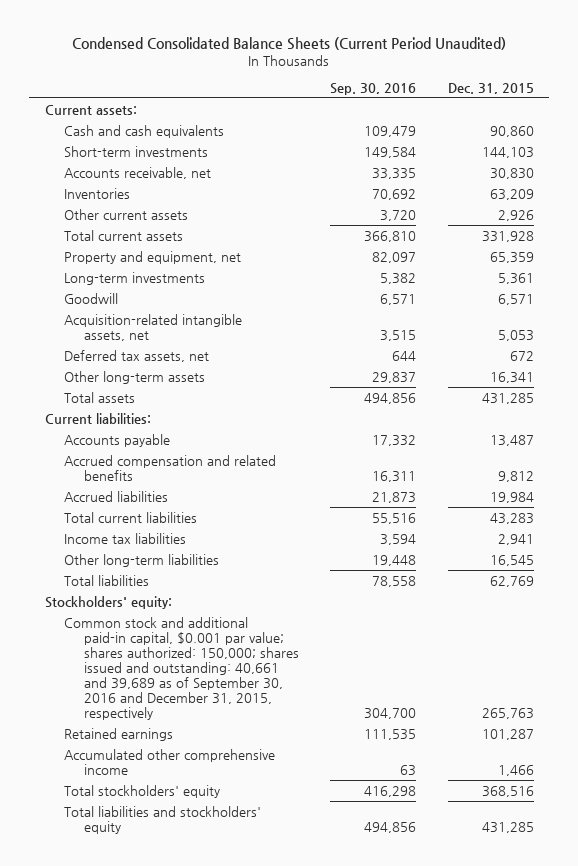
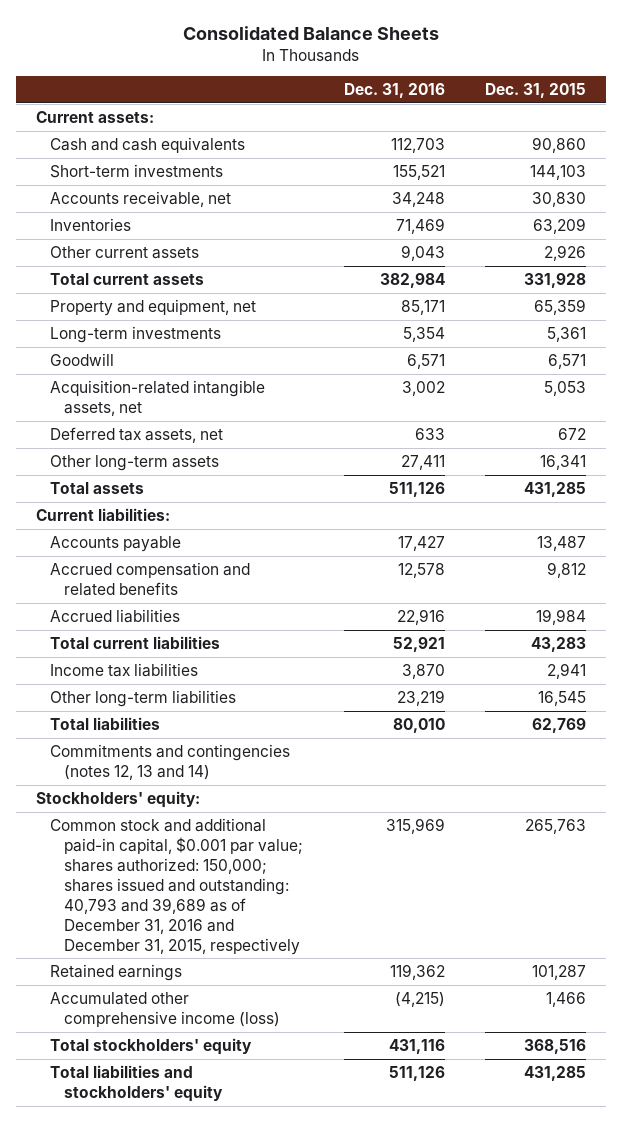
[72,36,507,50] Condensed Consolidated Balance Sheets (Current Period Unaudited) -> [182,26,439,41] Consolidated Balance Sheets
[330,82,417,95] Sep. 30, 2016 -> none
none -> [343,83,445,99] Dec. 31, 2016
none -> [50,743,291,780] Commitments and contingencies (notes 12, 13 and 14)
[64,616,299,721] Common stock and additional paid-in capital, $0.001 par value; shares authorized: 150,000; shares issued and outstanding: 40,661 and 39,689 as of September 30, 2016 and December 31, 2015, respectively -> [50,817,304,955] Common stock and additional paid-in capital, $0.001 par value; shares authorized: 150,000; shares issued and outstanding: 40,793 and 39,689 as of December 31, 2016 and December 31, 2015, respectively
[64,748,276,775] Accumulated other comprehensive income -> [50,991,281,1027] Accumulated other comprehensive income (loss)

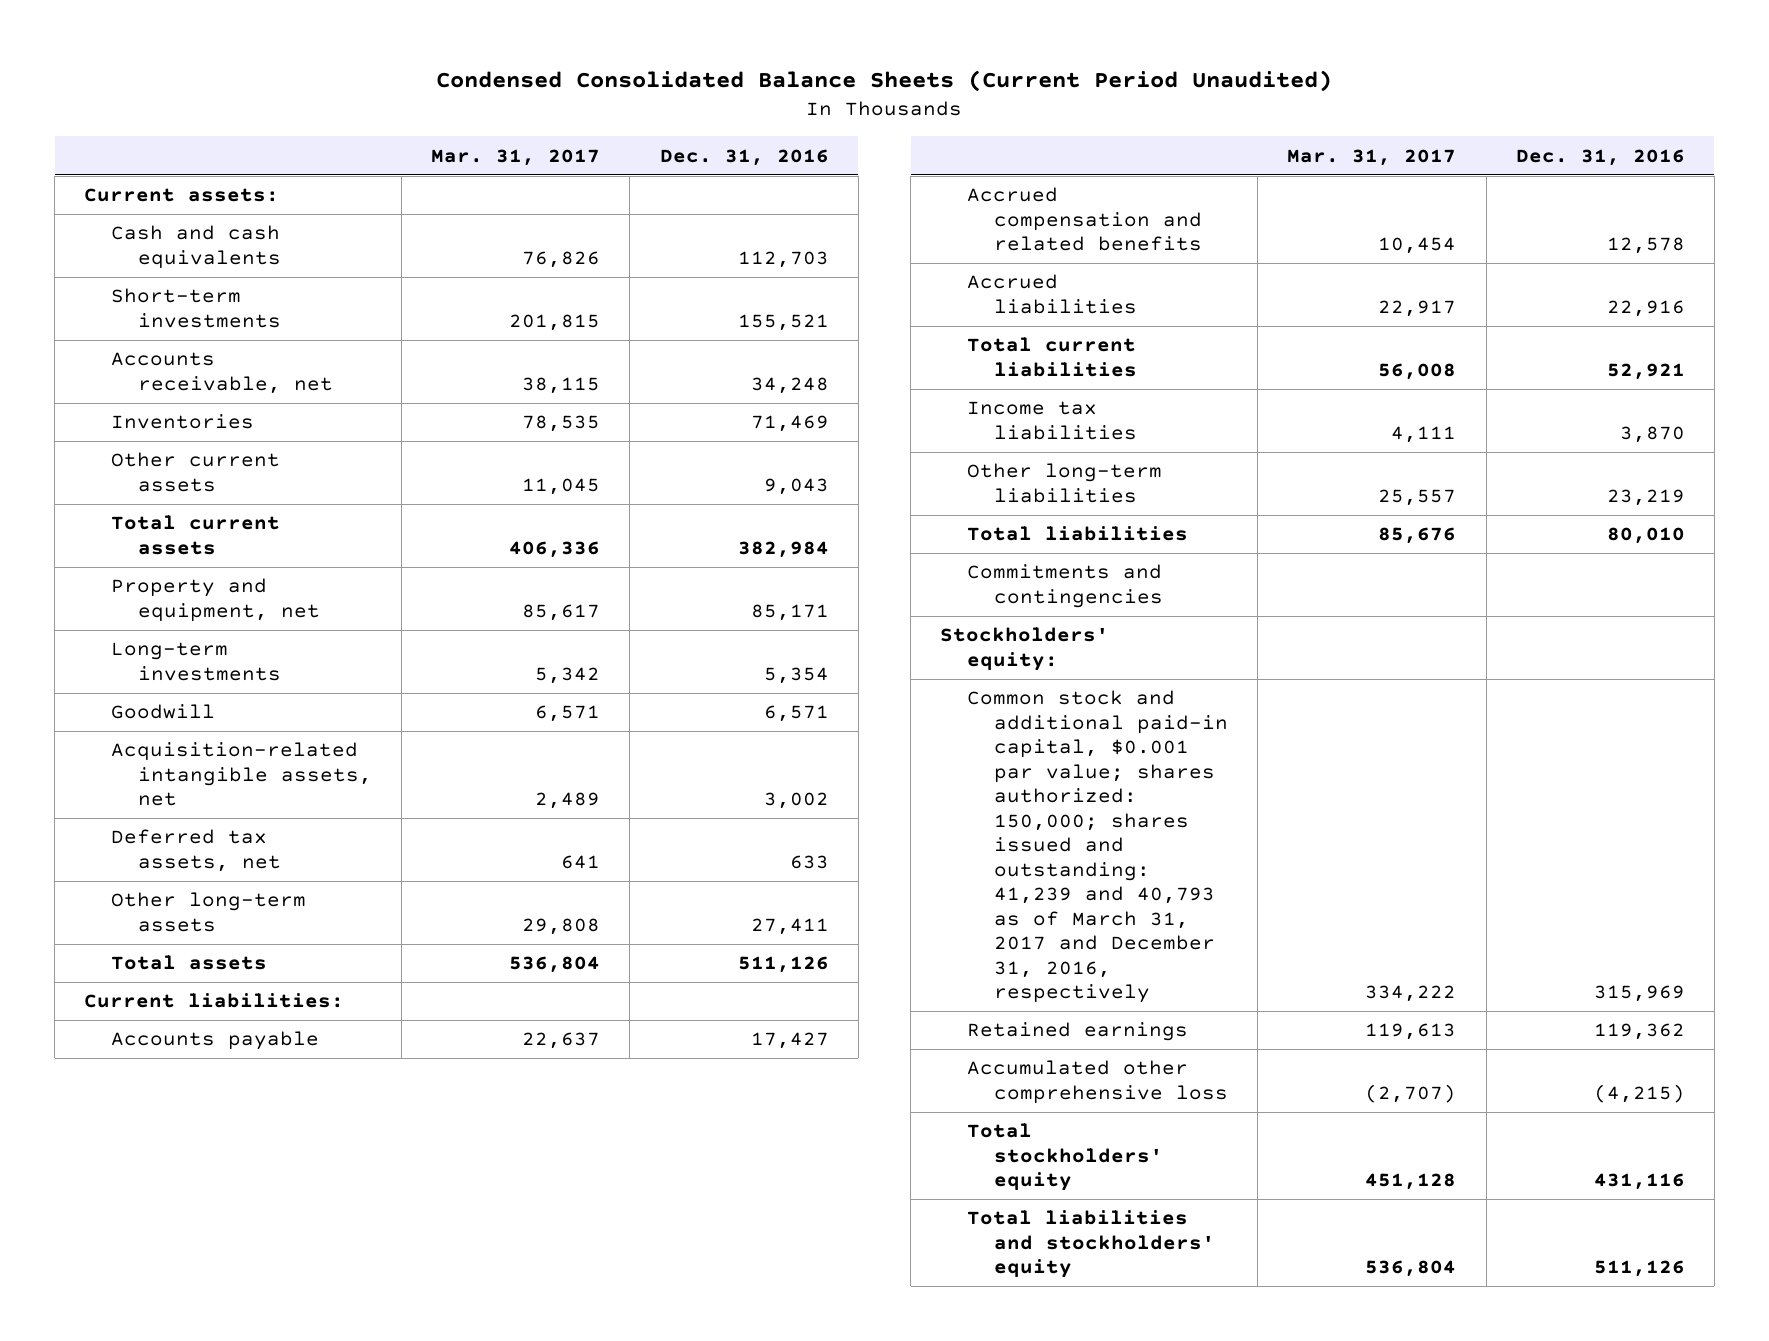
[182,26,439,41] Consolidated Balance Sheets -> [436,70,1333,93] Condensed Consolidated Balance Sheets (Current Period Unaudited)
[484,83,586,99] Dec. 31, 2015 -> none
none -> [431,148,601,166] Mar. 31, 2017
[50,743,291,780] Commitments and contingencies (notes 12, 13 and 14) -> [967,564,1163,608] Commitments and contingencies
[50,817,304,955] Common stock and additional paid-in capital, $0.001 par value; shares authorized: 150,000; shares issued and outstanding: 40,793 and 39,689 as of December 31, 2016 and December 31, 2015, respectively -> [967,690,1228,1004] Common stock and additional paid-in capital, $0.001 par value; shares authorized: 150,000; shares issued and outstanding: 41,239 and 40,793 as of March 31, 2017 and December 31, 2016, respectively
[50,991,281,1027] Accumulated other comprehensive income (loss) -> [967,1060,1228,1104] Accumulated other comprehensive loss

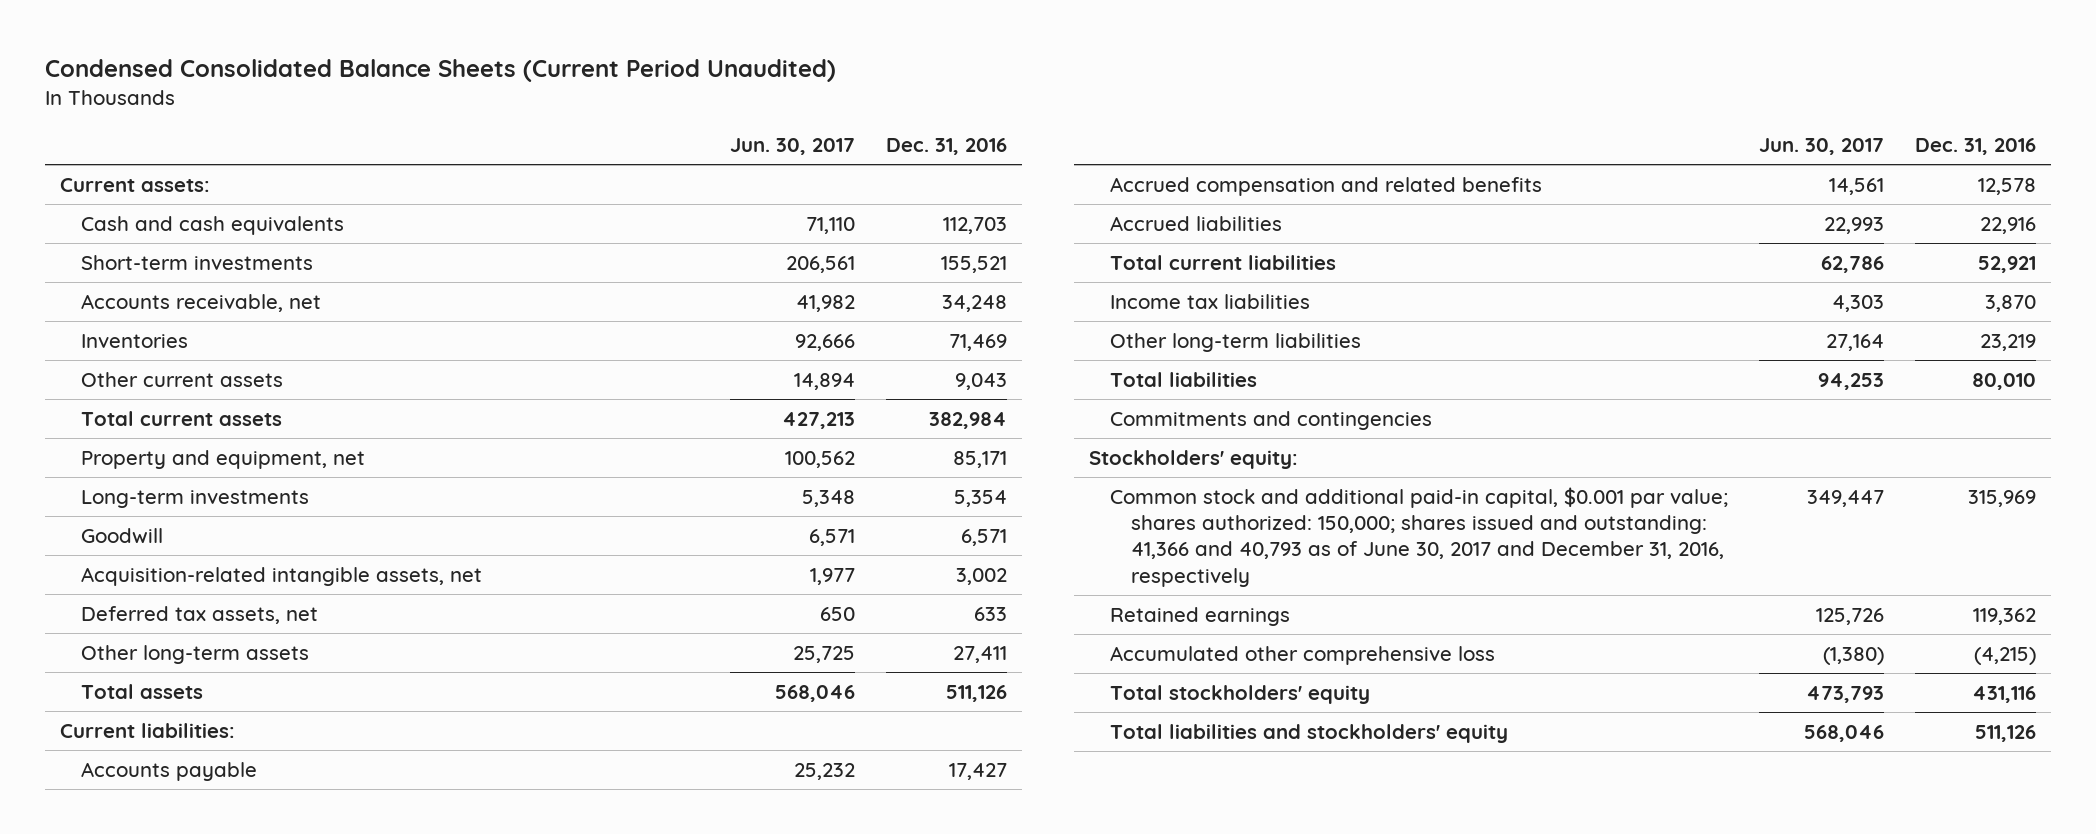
[431,148,601,166] Mar. 31, 2017 -> none
none -> [729,138,855,156] Jun. 30, 2017
[967,690,1228,1004] Common stock and additional paid-in capital, $0.001 par value; shares authorized: 150,000; shares issued and outstanding: 41,239 and 40,793 as of March 31, 2017 and December 31, 2016, respectively -> [1109,486,1728,587] Common stock and additional paid-in capital, $0.001 par value; shares authorized: 150,000; shares issued and outstanding: 41,366 and 40,793 as of June 30, 2017 and December 31, 2016, respectively

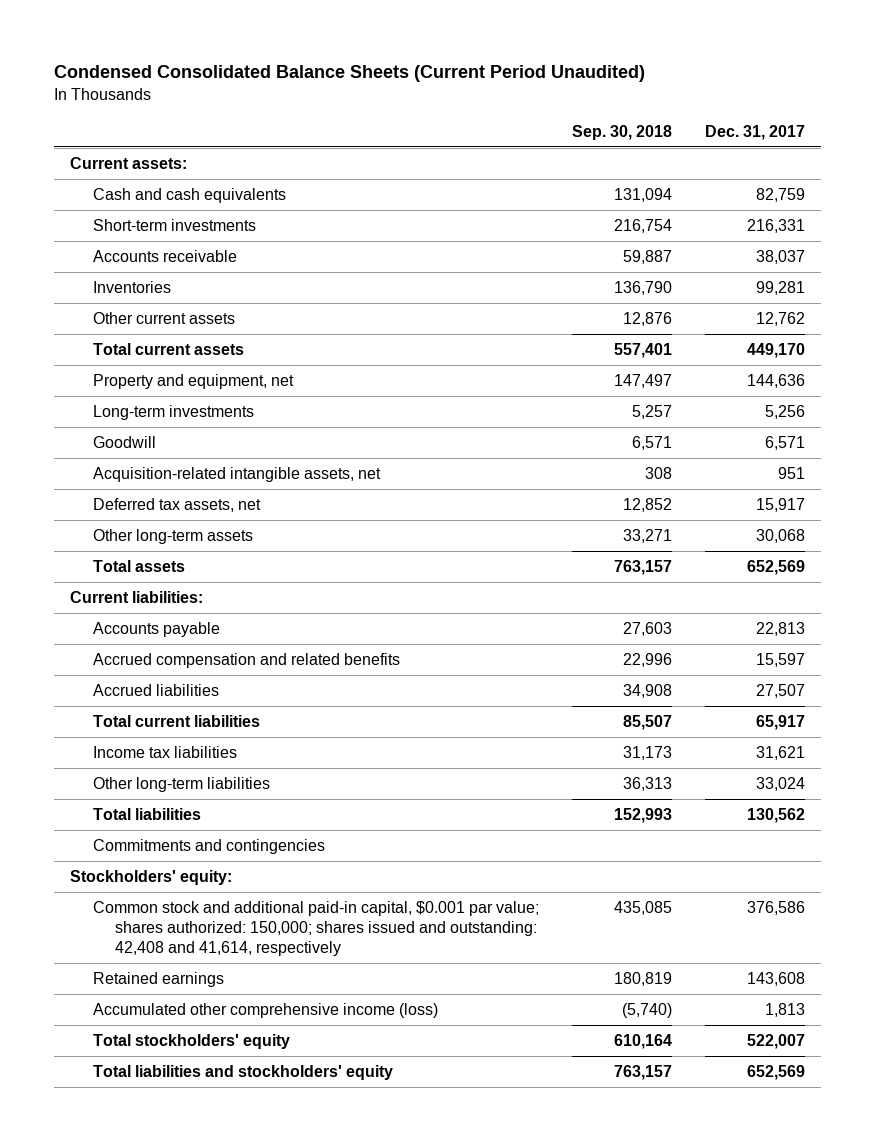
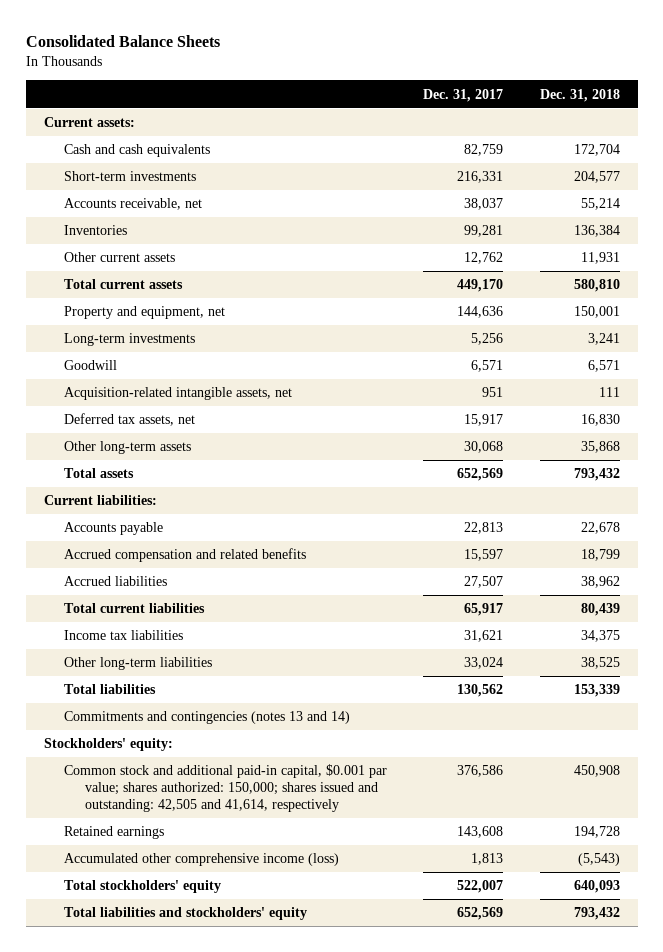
[53,65,645,83] Condensed Consolidated Balance Sheets (Current Period Unaudited) -> [25,35,220,48] Consolidated Balance Sheets
[571,124,672,140] Sep. 30, 2018 -> none
none -> [539,88,620,102] Dec. 31, 2018
[92,250,237,263] Accounts receivable -> [64,198,203,211] Accounts receivable, net
[92,839,325,855] Commitments and contingencies -> [64,711,351,725] Commitments and contingencies (notes 13 and 14)
[92,901,539,956] Common stock and additional paid-in capital, $0.001 par value; shares authorized: 150,000; shares issued and outstanding: 42,408 and 41,614, respectively -> [64,764,388,812] Common stock and additional paid-in capital, $0.001 par value; shares authorized: 150,000; shares issued and outstanding: 42,505 and 41,614, respectively

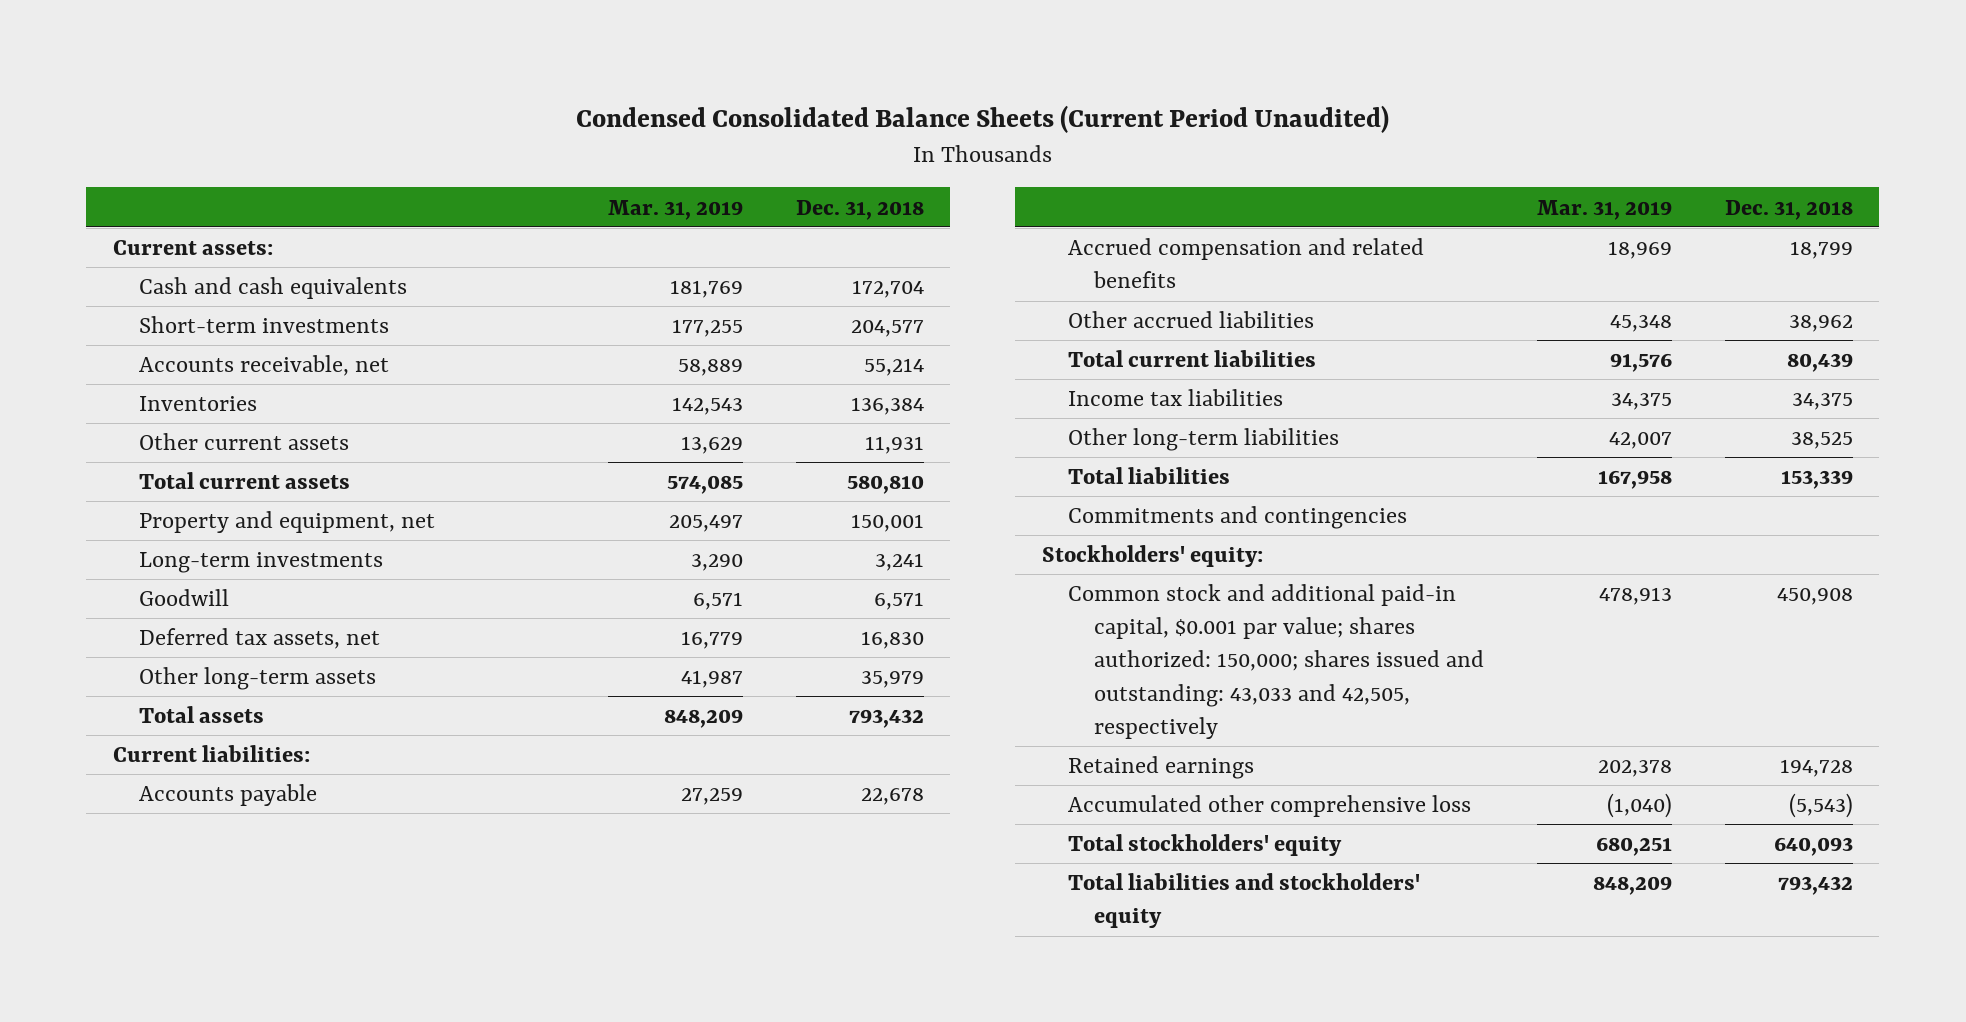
[25,35,220,48] Consolidated Balance Sheets -> [575,104,1389,133] Condensed Consolidated Balance Sheets (Current Period Unaudited)
[423,88,504,102] Dec. 31, 2017 -> none
none -> [607,199,743,220] Mar. 31, 2019
[64,387,293,401] Acquisition-related intangible assets, net -> none
[580,441,620,454] 35,868 -> [860,671,924,689] 35,979
[64,576,168,587] Accrued liabilities -> [1067,311,1314,329] Other accrued liabilities
[64,711,351,725] Commitments and contingencies (notes 13 and 14) -> [1067,506,1407,530] Commitments and contingencies
[64,764,388,812] Common stock and additional paid-in capital, $0.001 par value; shares authorized: 150,000; shares issued and outstanding: 42,505 and 41,614, respectively -> [1067,584,1484,739] Common stock and additional paid-in capital, $0.001 par value; shares authorized: 150,000; shares issued and outstanding: 43,033 and 42,505, respectively
[64,853,340,867] Accumulated other comprehensive income (loss) -> [1067,795,1471,818] Accumulated other comprehensive loss

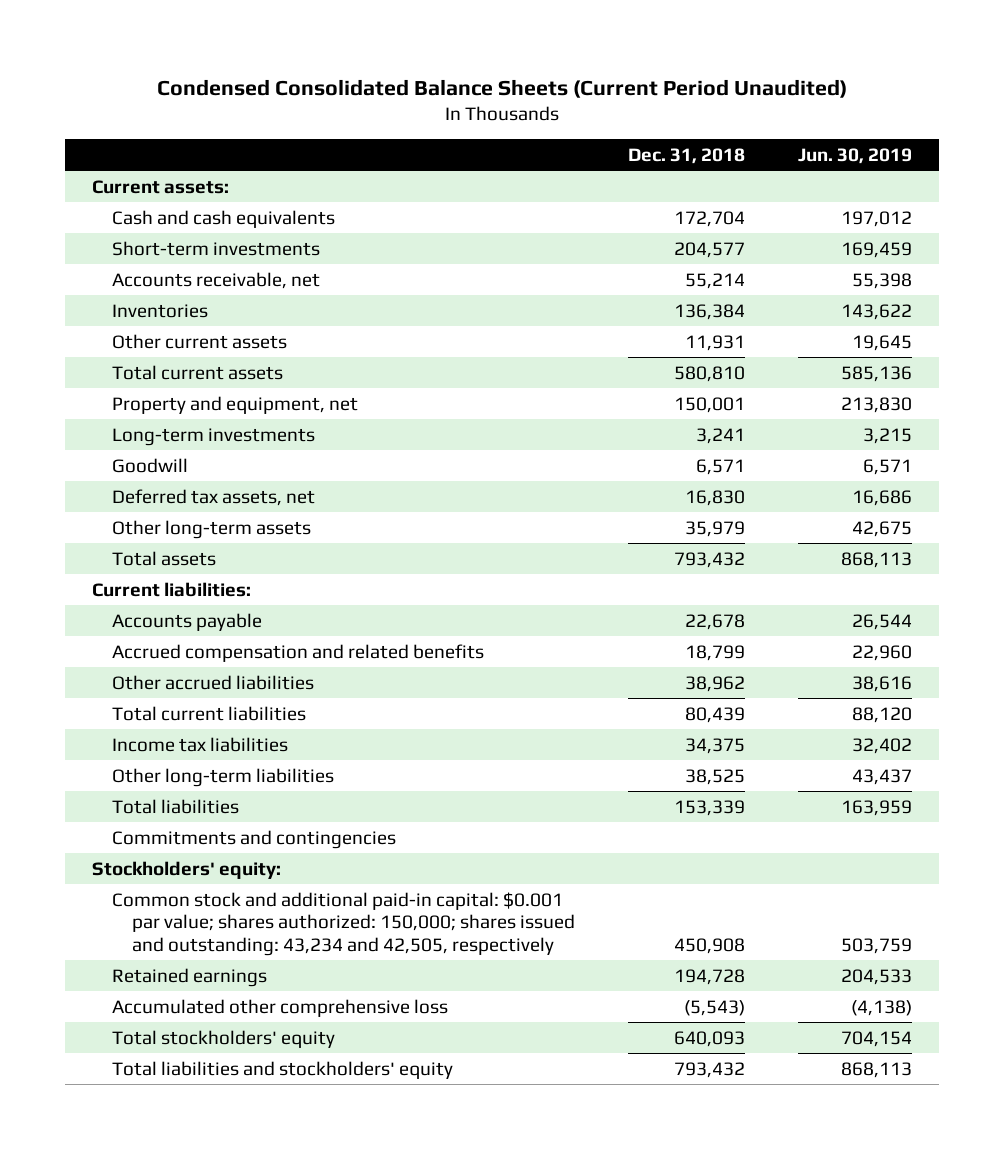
[607,199,743,220] Mar. 31, 2019 -> none
none -> [798,147,913,164] Jun. 30, 2019
[1067,584,1484,739] Common stock and additional paid-in capital, $0.001 par value; shares authorized: 150,000; shares issued and outstanding: 43,033 and 42,505, respectively -> [111,891,575,956] Common stock and additional paid-in capital: $0.001 par value; shares authorized: 150,000; shares issued and outstanding: 43,234 and 42,505, respectively

